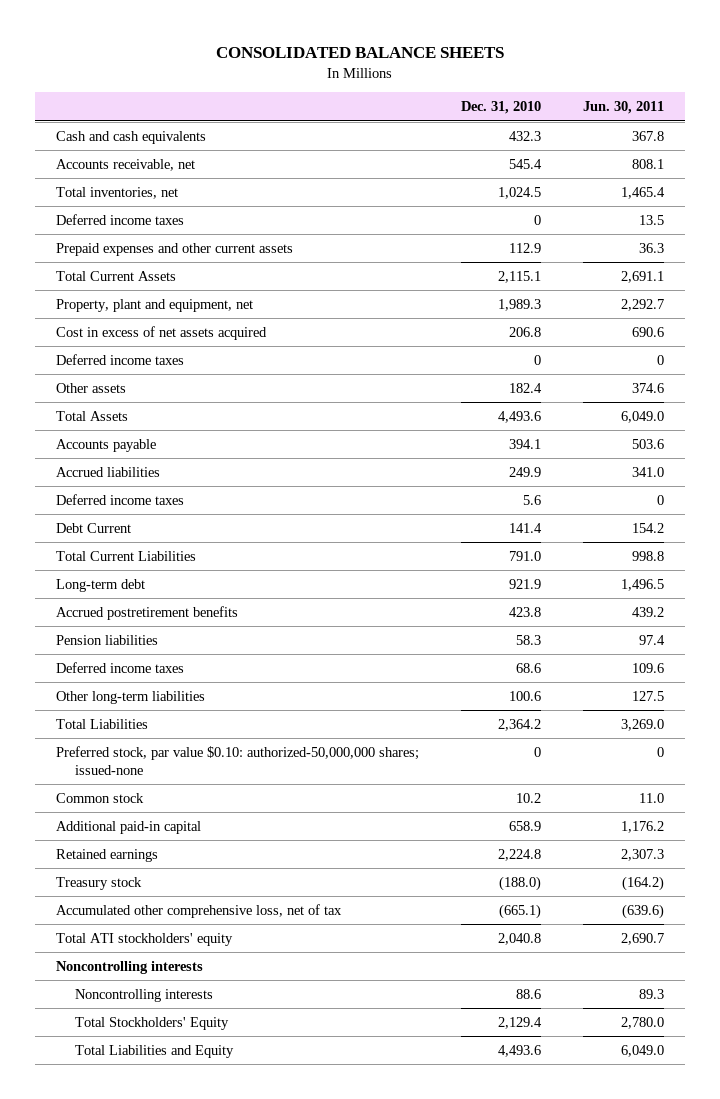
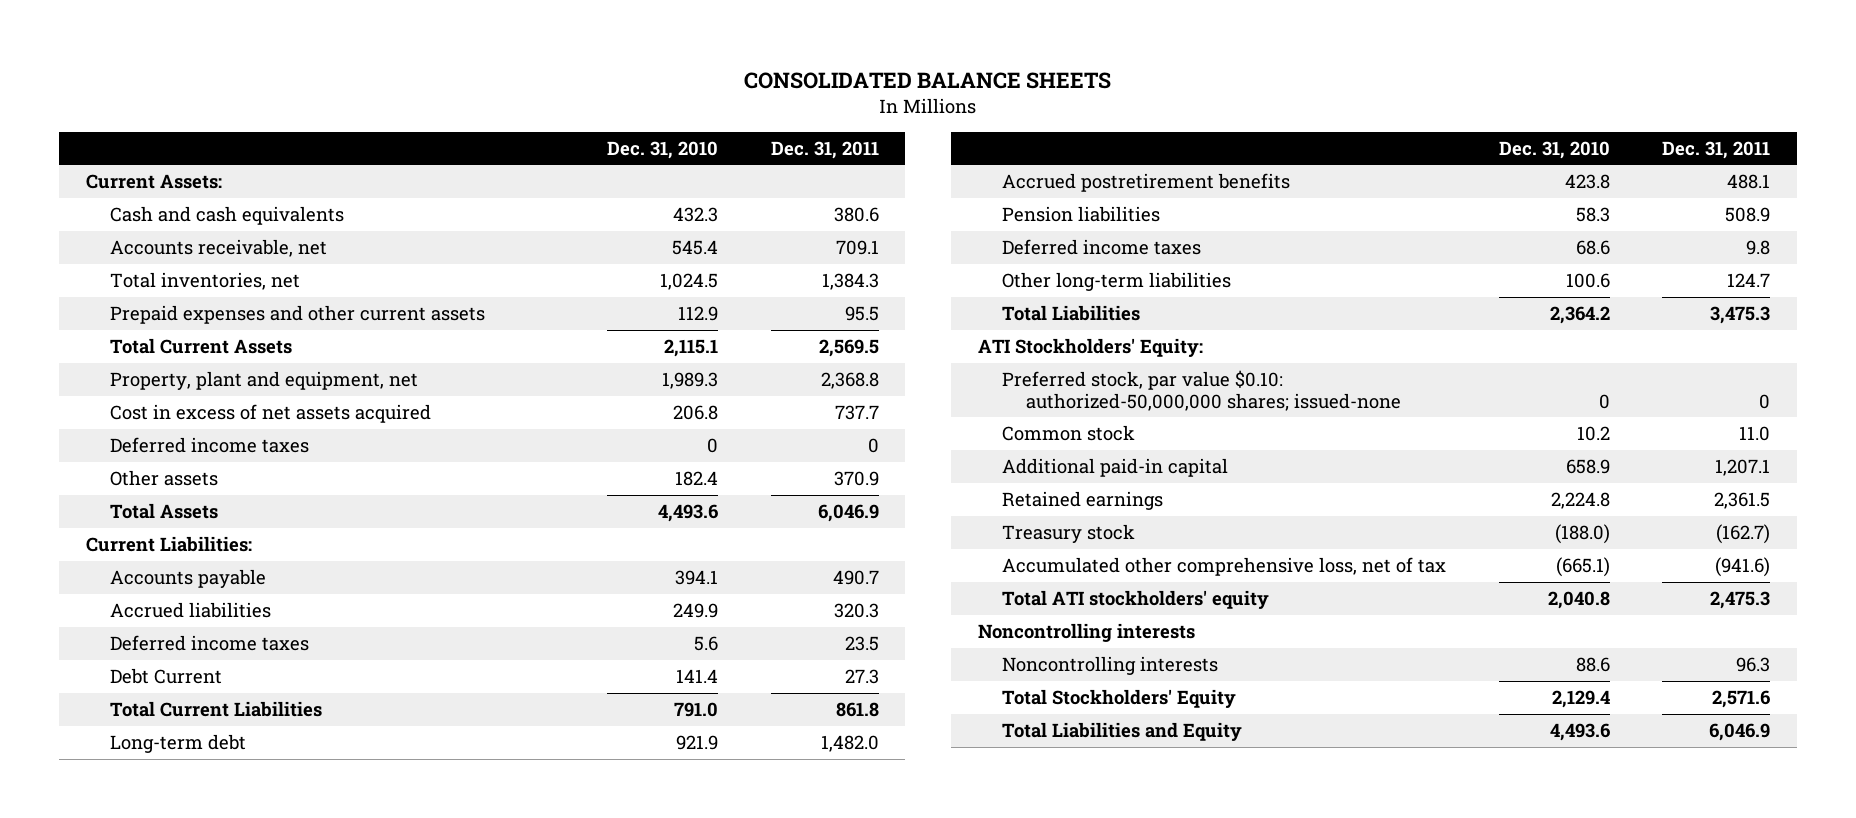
[582,101,664,115] Jun. 30, 2011 -> none
none -> [770,140,879,159] Dec. 31, 2011
none -> [85,174,222,190] Current Assets:
[55,213,184,225] Deferred income taxes -> none
none -> [85,536,252,553] Current Liabilities:
none -> [977,338,1203,358] ATI Stockholders' Equity:

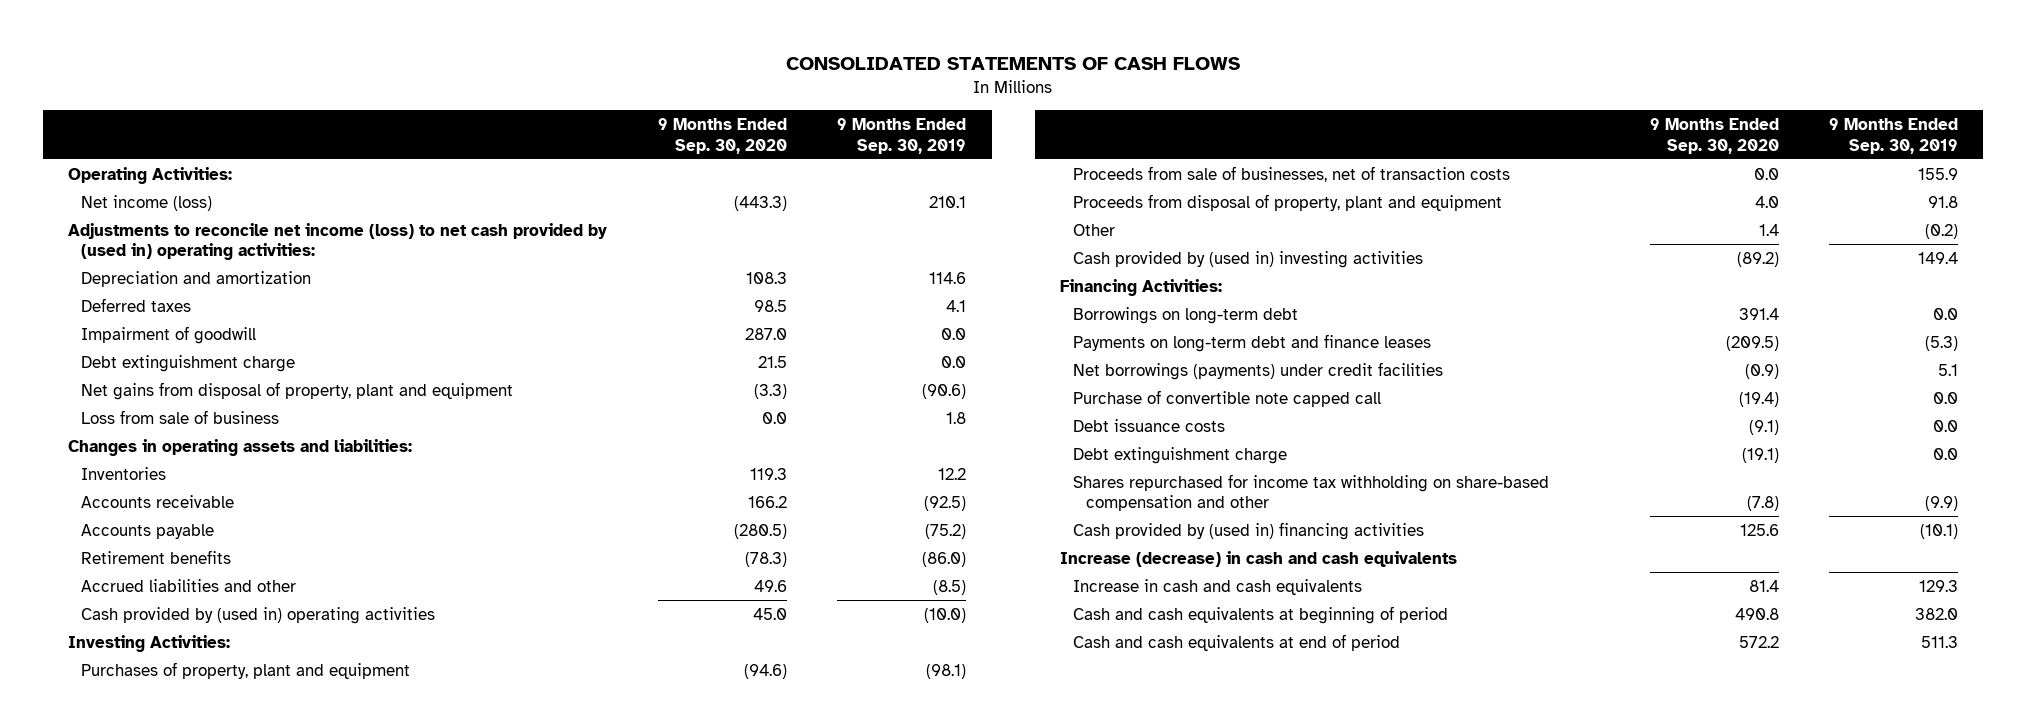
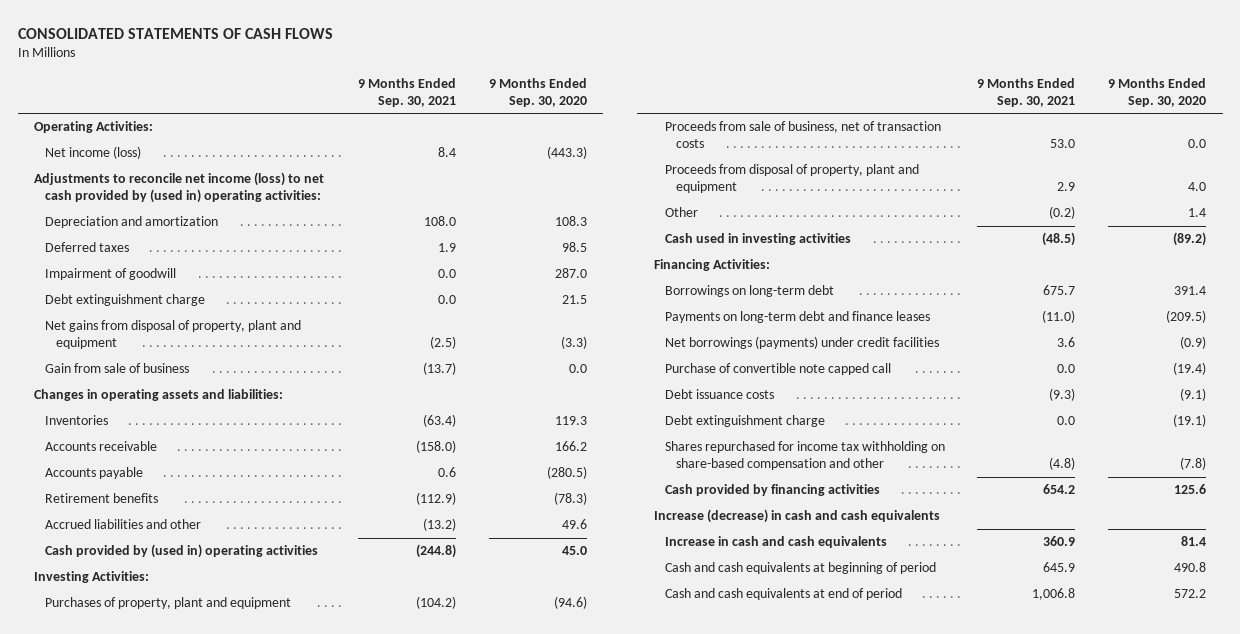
[837,118,967,154] 9 Months Ended Sep. 30, 2019 -> none
none -> [357,77,456,107] 9 Months Ended Sep. 30, 2021
[81,409,280,424] Loss from sale of business -> [45,363,190,374] Gain from sale of business
[1072,165,1510,182] Proceeds from sale of businesses, net of transaction costs -> [664,121,941,149] Proceeds from sale of business, net of transaction costs
[1072,250,1423,268] Cash provided by (used in) investing activities -> [664,233,851,246] Cash used in investing activities
[1072,521,1424,540] Cash provided by (used in) financing activities -> [664,484,880,497] Cash provided by financing activities

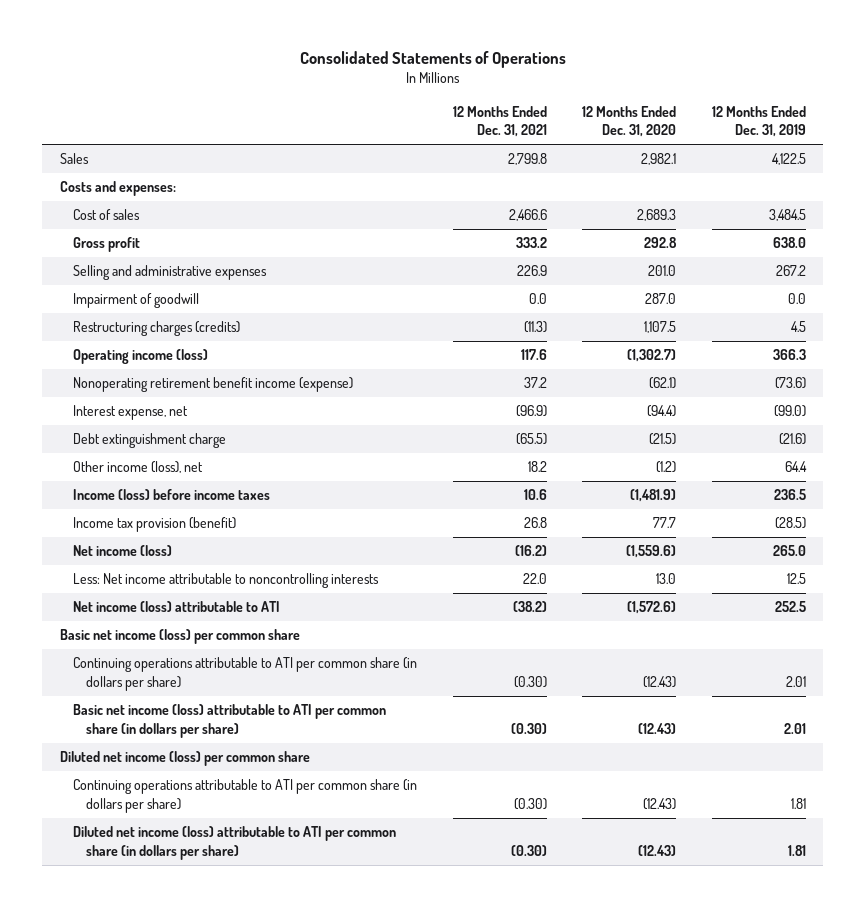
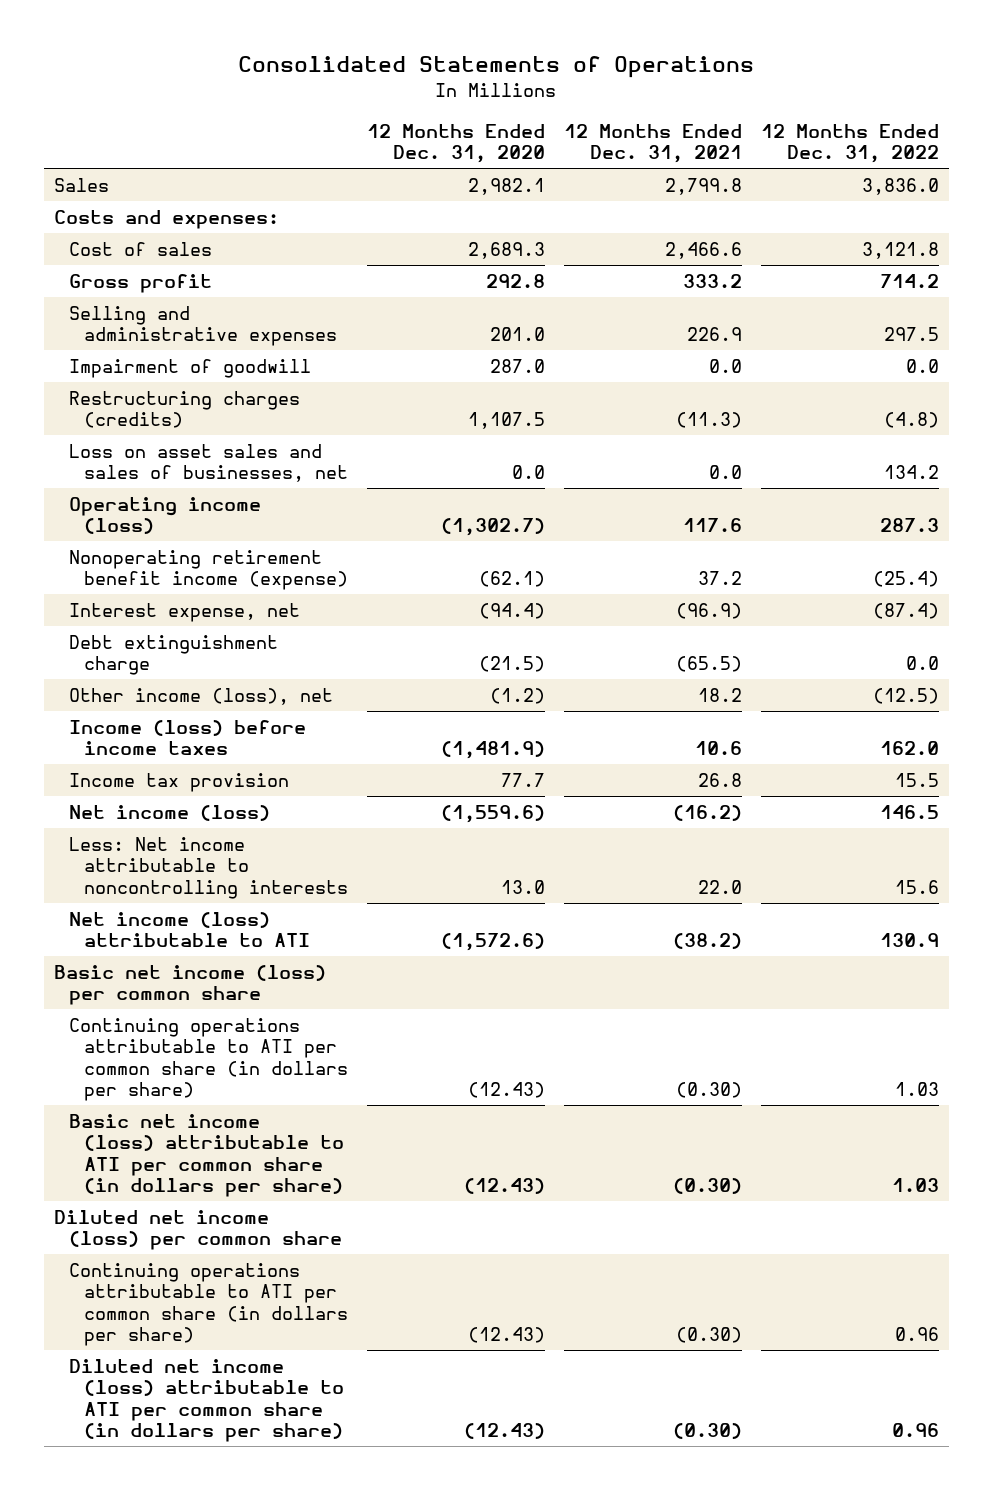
[711,105,806,138] 12 Months Ended Dec. 31, 2019 -> none
none -> [761,123,940,164] 12 Months Ended Dec. 31, 2022
none -> [69,443,349,483] Loss on asset sales and sales of businesses, net
[73,517,237,533] Income tax provision (benefit) -> [69,772,290,792] Income tax provision

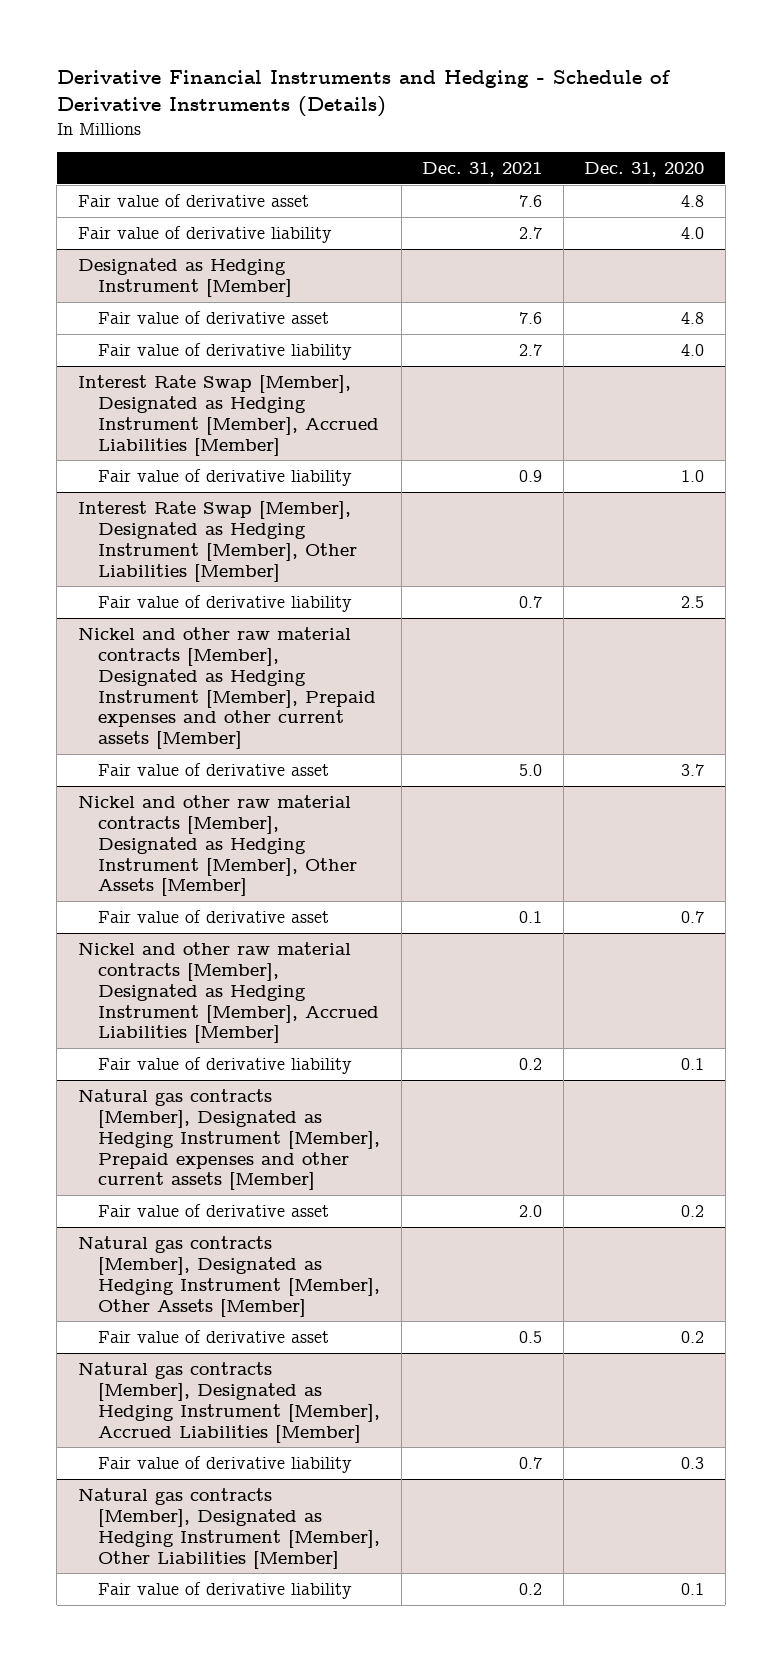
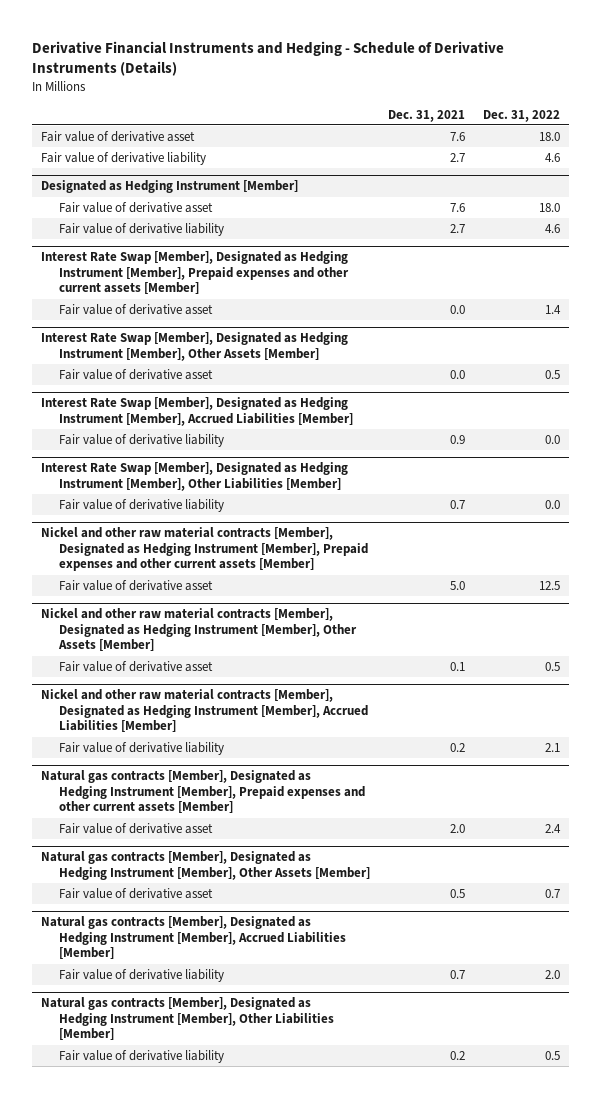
[584,162,705,178] Dec. 31, 2020 -> none
none -> [483,109,561,122] Dec. 31, 2022
none -> [41,251,349,295] Interest Rate Swap [Member], Designated as Hedging Instrument [Member], Prepaid expenses and other current assets [Member]
none -> [58,303,213,315] Fair value of derivative asset
none -> [41,332,349,361] Interest Rate Swap [Member], Designated as Hedging Instrument [Member], Other Assets [Member]
none -> [58,368,213,380] Fair value of derivative asset

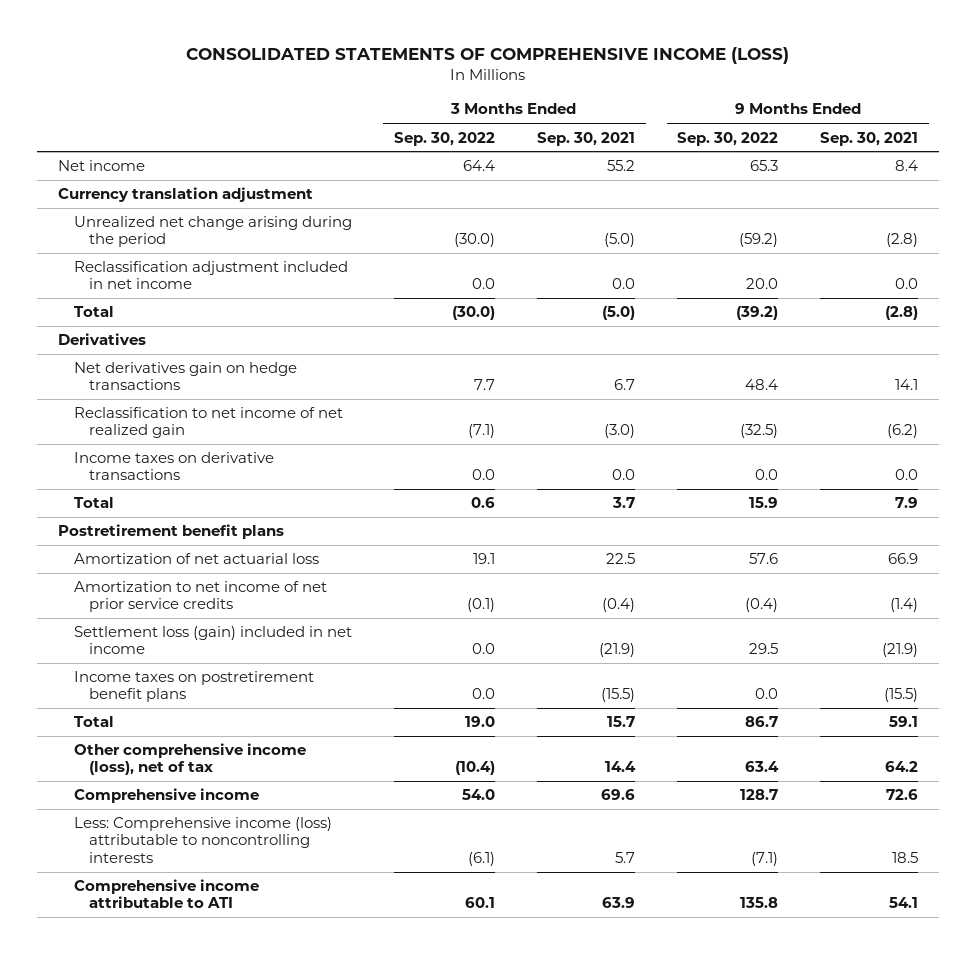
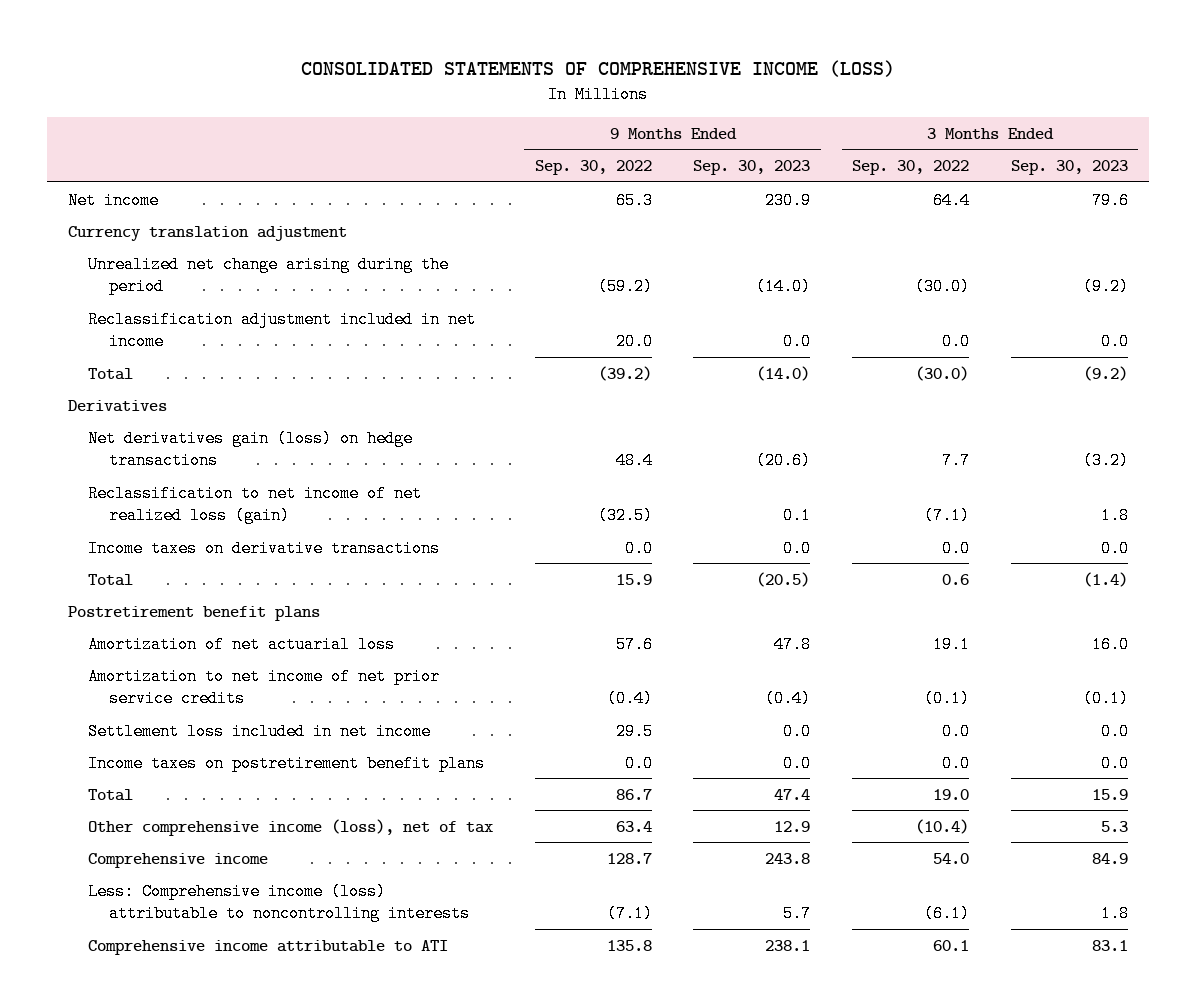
[537,131,636,146] Sep. 30, 2021 -> none
[820,131,919,146] Sep. 30, 2021 -> none
none -> [693,160,811,176] Sep. 30, 2023
none -> [1010,160,1128,176] Sep. 30, 2023
[73,362,297,391] Net derivatives gain on hedge transactions -> [88,429,414,469] Net derivatives gain (loss) on hedge transactions
[73,407,343,439] Reclassification to net income of net realized gain -> [88,484,423,524] Reclassification to net income of net realized loss (gain)
[73,626,352,655] Settlement loss (gain) included in net income -> [88,722,432,740] Settlement loss included in net income

